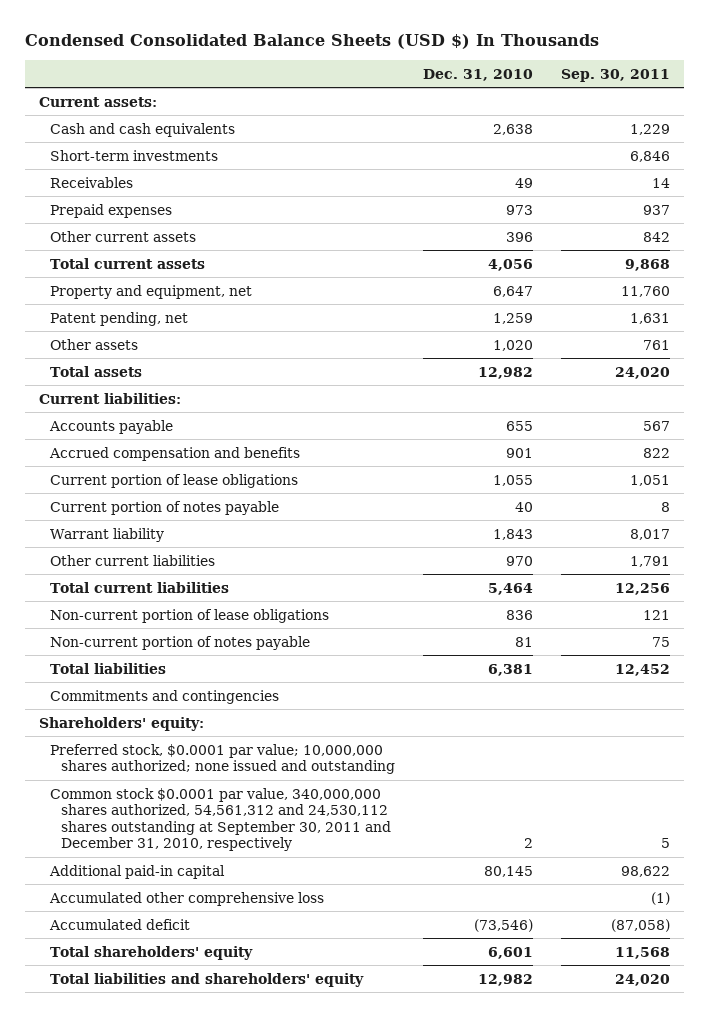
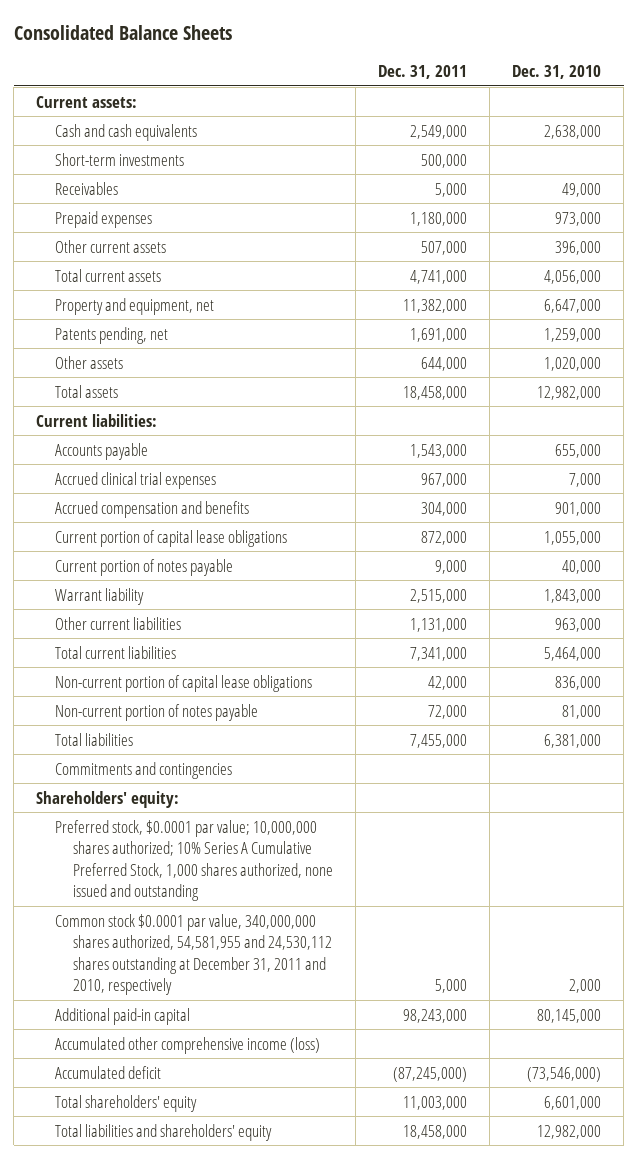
[24,34,599,50] Condensed Consolidated Balance Sheets (USD $) In Thousands -> [13,24,232,40] Consolidated Balance Sheets
[561,68,671,82] Sep. 30, 2011 -> none
none -> [378,65,468,80] Dec. 31, 2011
[493,123,534,135] 2,638 -> [544,124,602,139] 2,638,000
[515,177,534,188] 49 -> [562,182,602,197] 49,000
[506,204,534,215] 973 -> [555,211,602,226] 973,000
[506,231,534,242] 396 -> [555,240,602,255] 396,000
[488,258,534,271] 4,056 -> [544,269,602,284] 4,056,000
[493,285,534,297] 6,647 -> [544,298,602,313] 6,647,000
[50,311,189,326] Patent pending, net -> [54,326,168,344] Patents pending, net
[493,312,534,324] 1,259 -> [544,327,602,342] 1,259,000
[493,339,534,351] 1,020 -> [544,356,602,371] 1,020,000
[478,366,534,379] 12,982 -> [537,385,602,400] 12,982,000
[506,420,534,431] 655 -> [555,443,602,458] 655,000
none -> [54,471,216,489] Accrued clinical trial expenses
[506,447,534,458] 901 -> [555,501,602,516] 901,000
[50,473,299,488] Current portion of lease obligations -> [54,529,287,547] Current portion of capital lease obligations
[493,474,534,486] 1,055 -> [544,530,602,545] 1,055,000
[515,501,534,512] 40 -> [562,559,602,574] 40,000
[493,528,534,540] 1,843 -> [544,588,602,603] 1,843,000
[506,555,534,566] 970 -> [555,617,602,632] 963,000
[488,582,534,595] 5,464 -> [544,646,602,661] 5,464,000
[50,608,330,623] Non-current portion of lease obligations -> [54,674,312,692] Non-current portion of capital lease obligations
[506,609,534,620] 836 -> [555,675,602,690] 836,000
[515,636,534,647] 81 -> [562,704,602,719] 81,000
[488,663,534,676] 6,381 -> [544,733,602,748] 6,381,000
[50,743,396,775] Preferred stock, $0.0001 par value; 10,000,000 shares authorized; none issued and outstanding -> [54,819,334,902] Preferred stock, $0.0001 par value; 10,000,000 shares authorized; 10% Series A Cumulative Preferred Stock, 1,000 shares authorized, none issued and outstanding
[50,787,392,852] Common stock $0.0001 par value, 340,000,000 shares authorized, 54,561,312 and 24,530,112 shares outstanding at September 30, 2011 and December 31, 2010, respectively -> [54,913,333,996] Common stock $0.0001 par value, 340,000,000 shares authorized, 54,581,955 and 24,530,112 shares outstanding at December 31, 2011 and 2010, respectively
[524,838,534,849] 2 -> [569,979,602,994] 2,000
[484,865,534,877] 80,145 -> [537,1008,602,1023] 80,145,000
[49,891,325,906] Accumulated other comprehensive loss -> [54,1036,320,1054] Accumulated other comprehensive income (loss)
[474,918,534,932] (73,546) -> [527,1066,602,1082] (73,546,000)
[488,946,534,959] 6,601 -> [544,1095,602,1110] 6,601,000
[478,973,534,986] 12,982 -> [537,1124,602,1139] 12,982,000

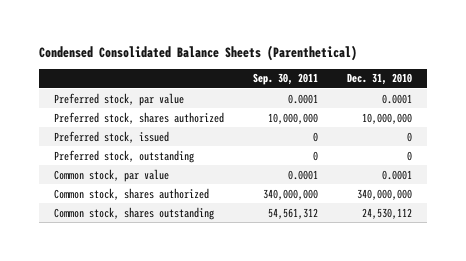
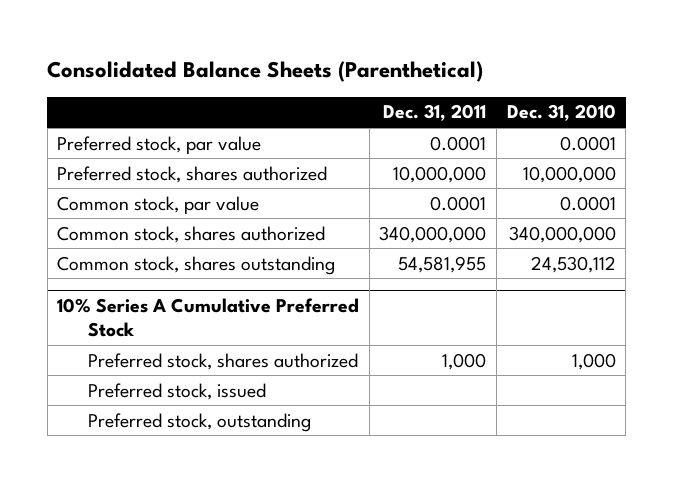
[39,45,358,62] Condensed Consolidated Balance Sheets (Parenthetical) -> [47,61,484,83] Consolidated Balance Sheets (Parenthetical)
[253,73,319,86] Sep. 30, 2011 -> none
none -> [383,104,487,122] Dec. 31, 2011
[53,130,169,143] Preferred stock, issued -> none
[53,149,194,163] Preferred stock, outstanding -> none
none -> [57,297,360,338] 10% Series A Cumulative Preferred Stock
none -> [87,352,358,370] Preferred stock, shares authorized
none -> [87,382,266,400] Preferred stock, issued
none -> [87,412,311,432] Preferred stock, outstanding

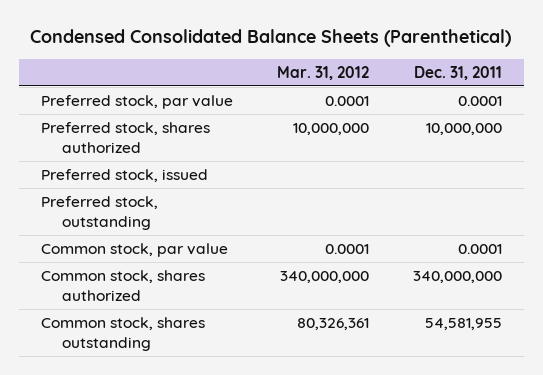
[47,61,484,83] Consolidated Balance Sheets (Parenthetical) -> [30,29,512,48] Condensed Consolidated Balance Sheets (Parenthetical)
[506,104,616,122] Dec. 31, 2010 -> none
none -> [276,65,369,80] Mar. 31, 2012
none -> [40,169,208,183] Preferred stock, issued
none -> [40,196,158,230] Preferred stock, outstanding
[57,297,360,338] 10% Series A Cumulative Preferred Stock -> none
[87,352,358,370] Preferred stock, shares authorized -> none
[87,382,266,400] Preferred stock, issued -> none
[87,412,311,432] Preferred stock, outstanding -> none

